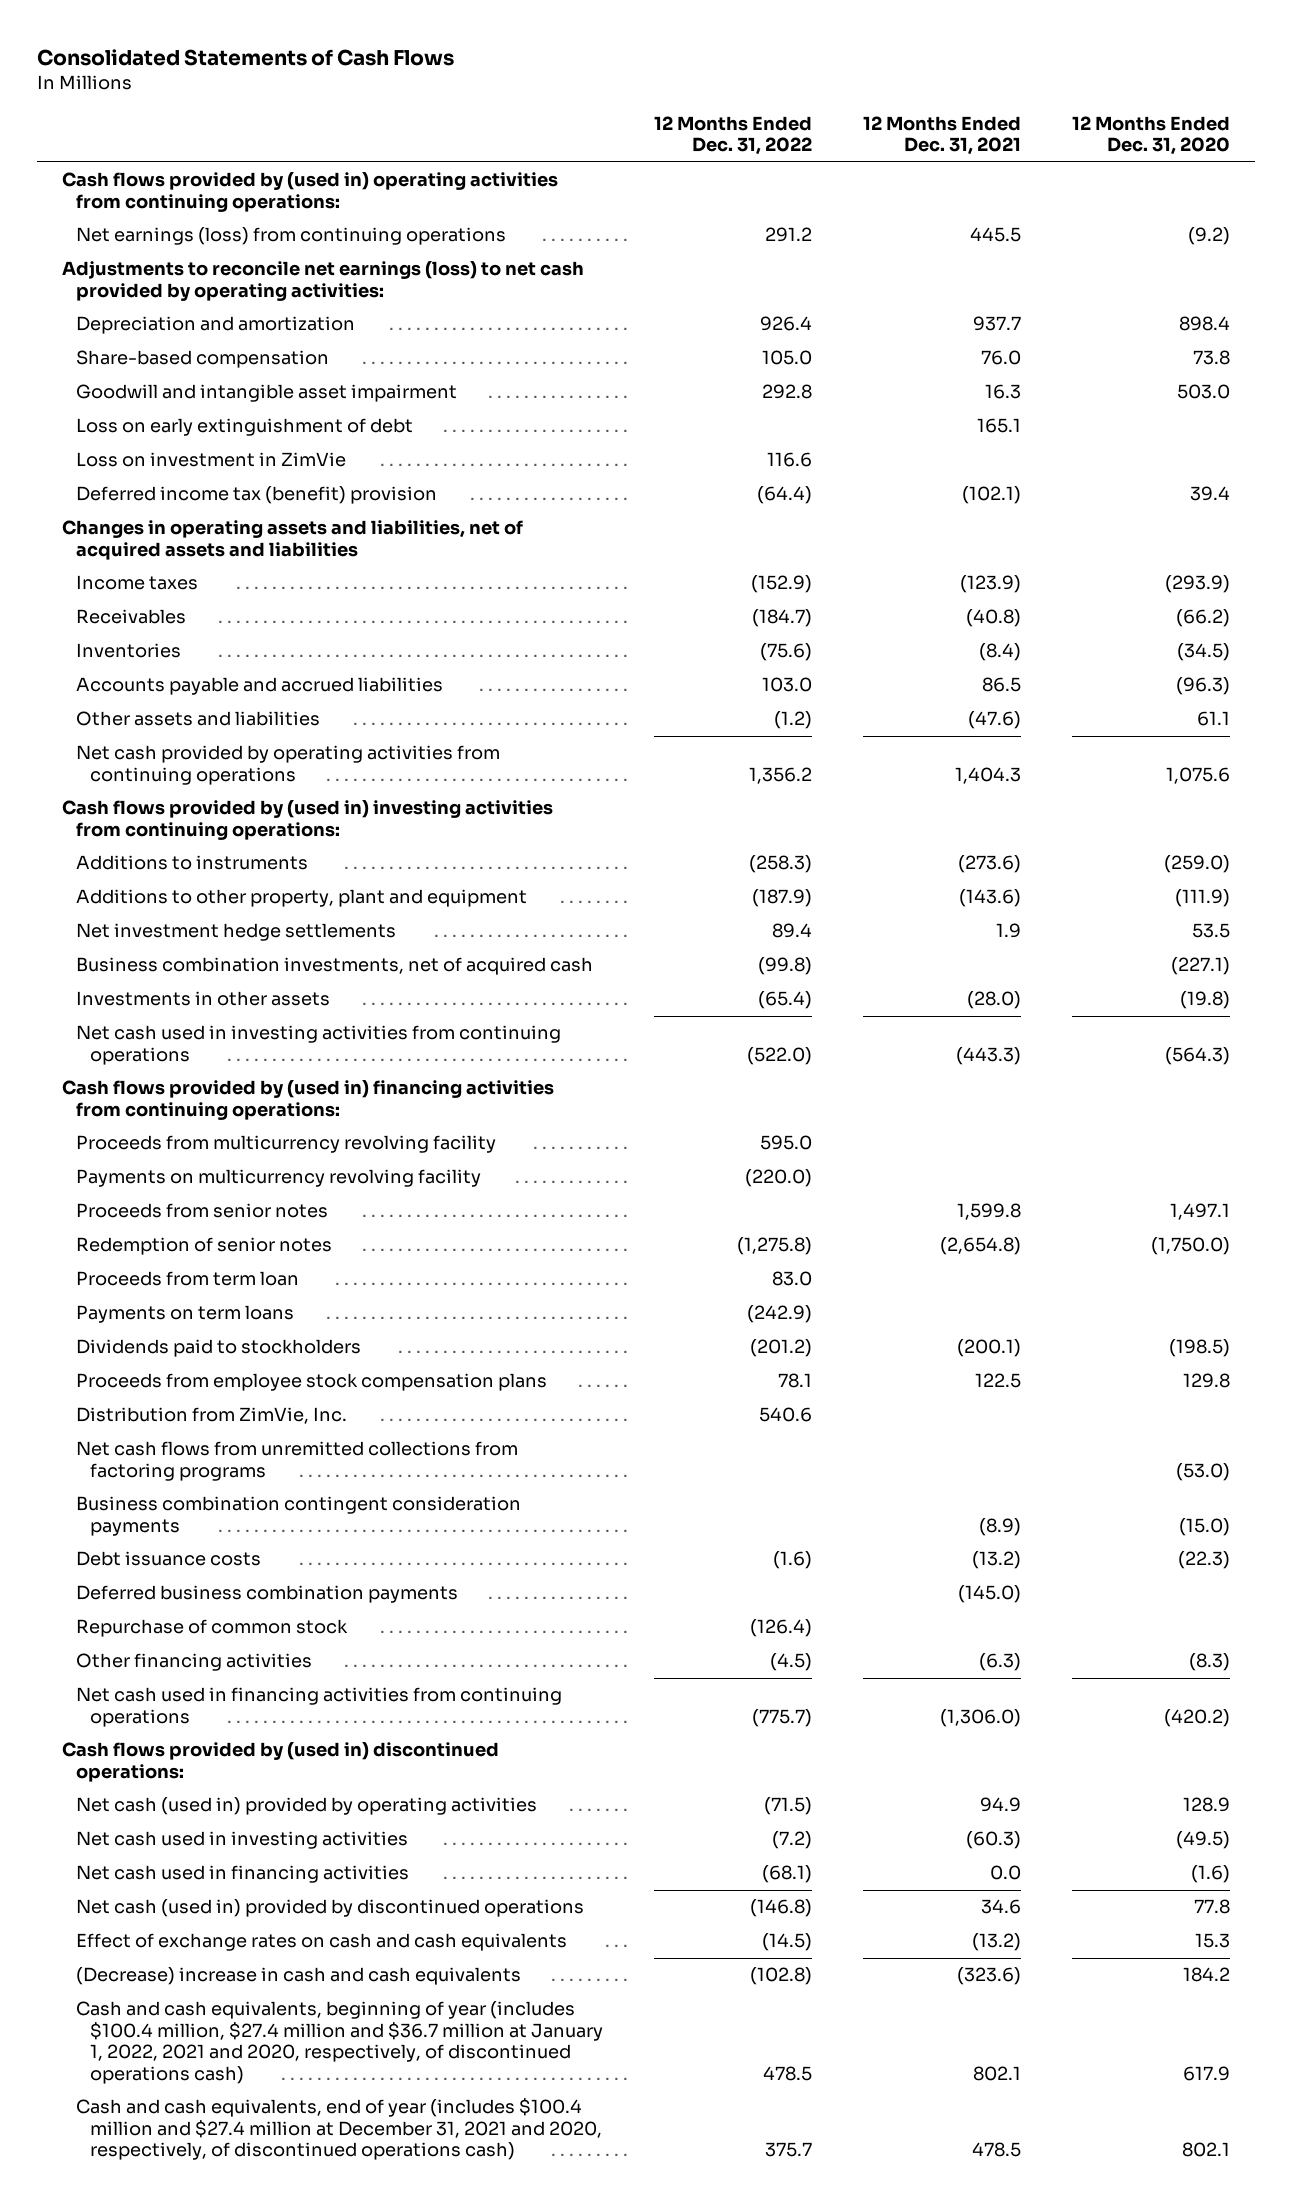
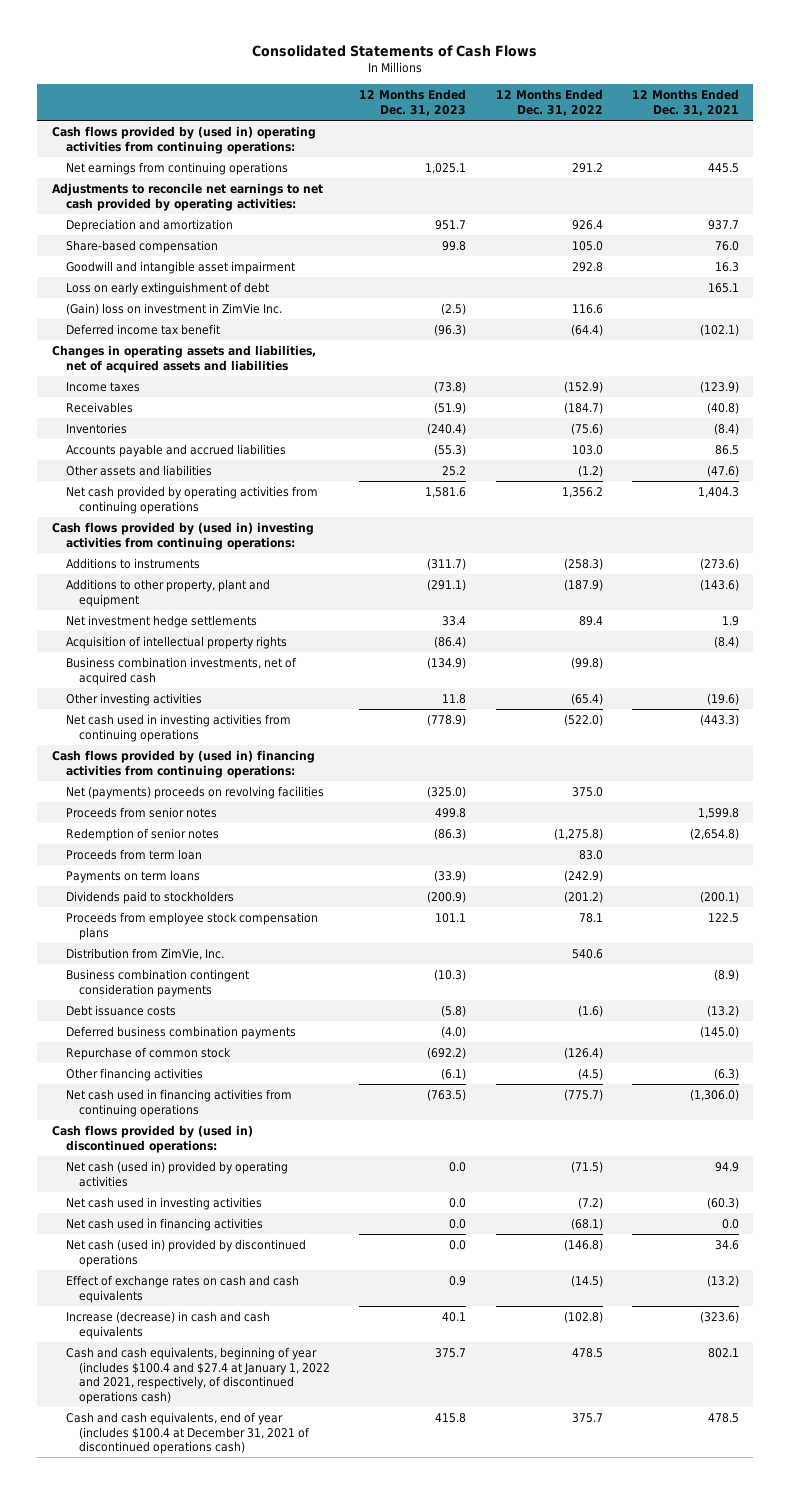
[1071,115,1230,156] 12 Months Ended Dec. 31, 2020 -> none
none -> [359,89,467,116] 12 Months Ended Dec. 31, 2023
[76,227,507,246] Net earnings (loss) from continuing operations -> [65,161,288,175] Net earnings from continuing operations
[62,261,585,301] Adjustments to reconcile net earnings (loss) to net cash provided by operating activities: -> [51,182,323,211] Adjustments to reconcile net earnings to net cash provided by operating activities:
[76,452,347,468] Loss on investment in ZimVie -> [65,302,282,315] (Gain) loss on investment in ZimVie Inc.
[76,486,438,505] Deferred income tax (benefit) provision -> [65,323,220,335] Deferred income tax benefit
none -> [65,635,287,649] Acquisition of intellectual property rights
[76,991,331,1007] Investments in other assets -> none
none -> [65,692,202,706] Other investing activities
[76,1135,497,1154] Proceeds from multicurrency revolving facility -> none
[76,1169,482,1188] Payments on multicurrency revolving facility -> none
none -> [65,785,324,799] Net (payments) proceeds on revolving facilities
[76,1441,519,1481] Net cash flows from unremitted collections from factoring programs -> none
[76,1967,522,1986] (Decrease) increase in cash and cash equivalents -> [65,1310,270,1339] Increase (decrease) in cash and cash equivalents
[76,2001,603,2084] Cash and cash equivalents, beginning of year (includes $100.4 million, $27.4 million and $36.7 million at January 1, 2022, 2021 and 2020, respectively, of discontinued operations cash) -> [65,1346,331,1404] Cash and cash equivalents, beginning of year (includes $100.4 and $27.4 at January 1, 2022 and 2021, respectively, of discontinued operations cash)
[76,2098,602,2161] Cash and cash equivalents, end of year (includes $100.4 million and $27.4 million at December 31, 2021 and 2020, respectively, of discontinued operations cash) -> [65,1411,311,1455] Cash and cash equivalents, end of year (includes $100.4 at December 31, 2021 of discontinued operations cash)

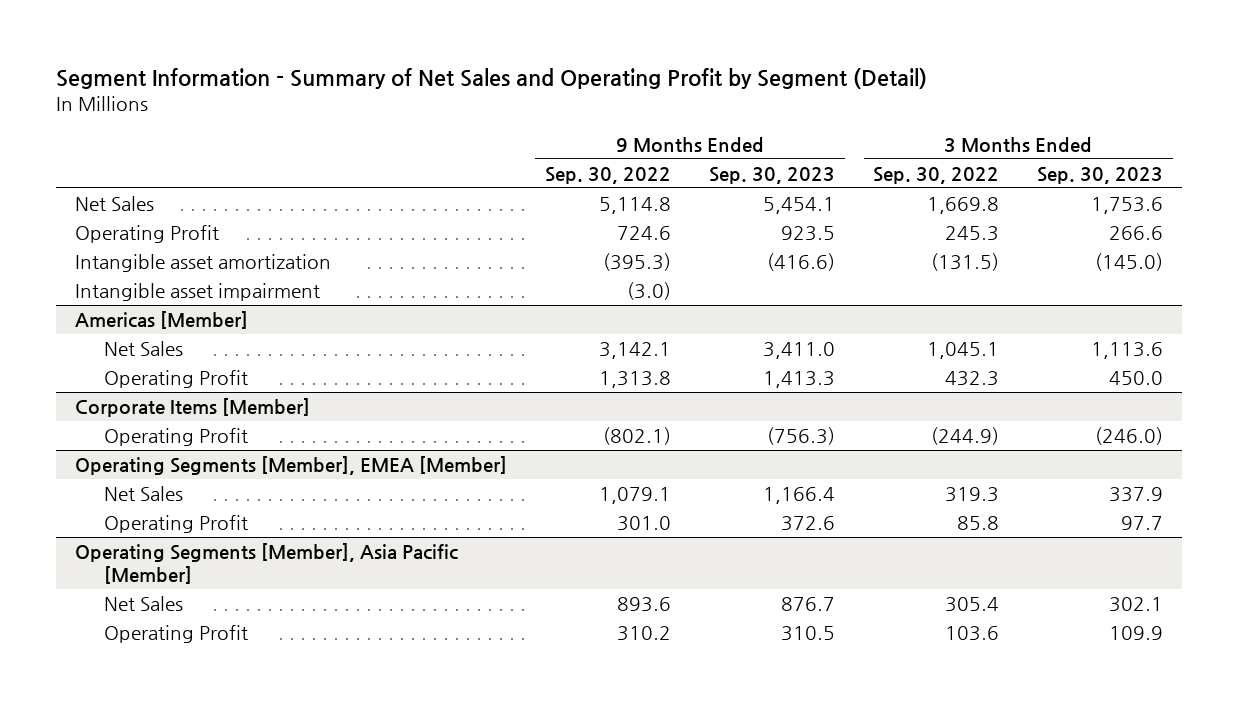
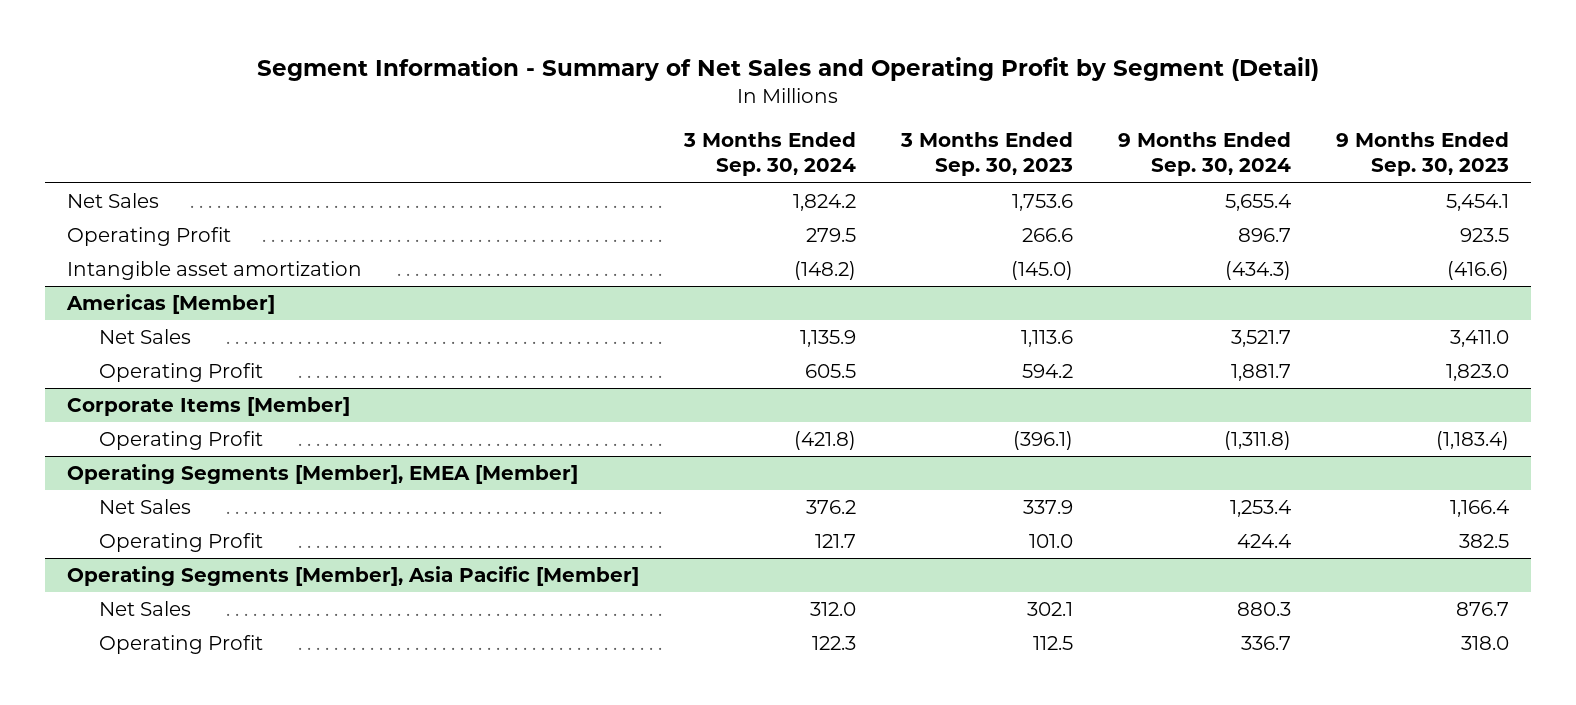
[544,166,671,184] Sep. 30, 2022 -> none
[873,166,1000,184] Sep. 30, 2022 -> none
none -> [683,132,857,177] 3 Months Ended Sep. 30, 2024
none -> [1118,132,1292,177] 9 Months Ended Sep. 30, 2024
[74,283,320,302] Intangible asset impairment -> none
[763,371,836,389] 1,413.3 -> [1446,364,1510,382] 1,823.0
[1109,371,1164,386] 450.0 -> [1022,364,1074,379] 594.2
[767,427,836,446] (756.3) -> [1436,431,1510,451] (1,183.4)
[1095,427,1164,446] (246.0) -> [1013,431,1074,451] (396.1)
[781,516,836,532] 372.6 -> [1459,534,1510,549] 382.5
[1121,516,1164,531] 97.7 -> [1029,534,1074,549] 101.0
[781,626,836,642] 310.5 -> [1461,636,1510,651] 318.0
[1109,626,1164,641] 109.9 -> [1033,636,1074,651] 112.5

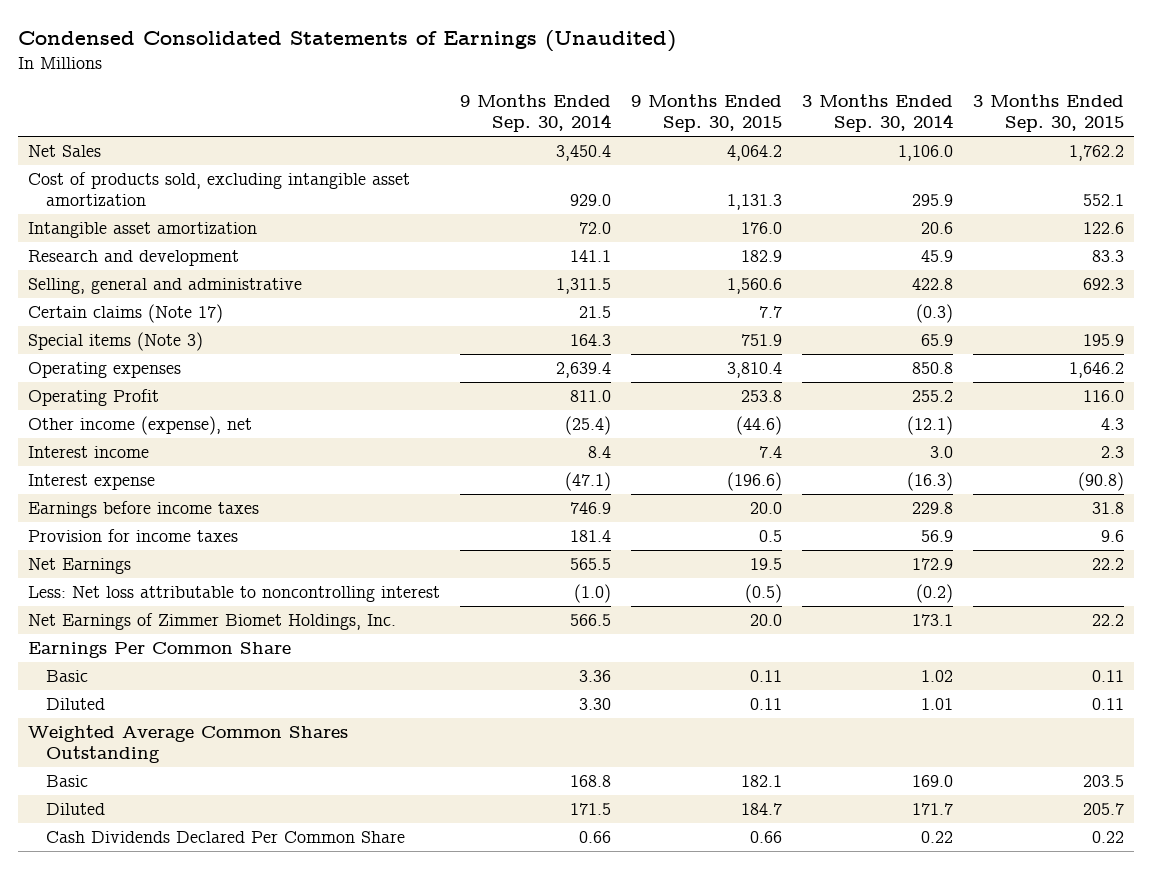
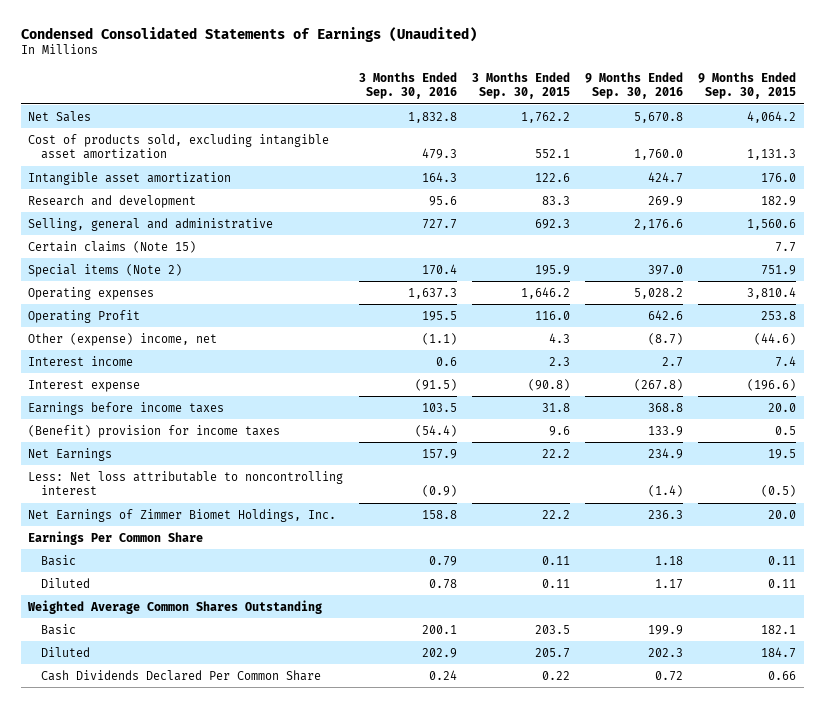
[459,94,611,133] 9 Months Ended Sep. 30, 2014 -> none
[801,94,953,133] 3 Months Ended Sep. 30, 2014 -> none
none -> [358,71,457,99] 3 Months Ended Sep. 30, 2016
none -> [584,71,683,99] 9 Months Ended Sep. 30, 2016
[27,304,223,324] Certain claims (Note 17) -> [28,240,197,253] Certain claims (Note 15)
[27,332,203,352] Special items (Note 3) -> [28,263,183,277] Special items (Note 2)
[27,416,252,436] Other income (expense), net -> [28,332,218,346] Other (expense) income, net
[27,529,238,543] Provision for income taxes -> [28,424,281,438] (Benefit) provision for income taxes

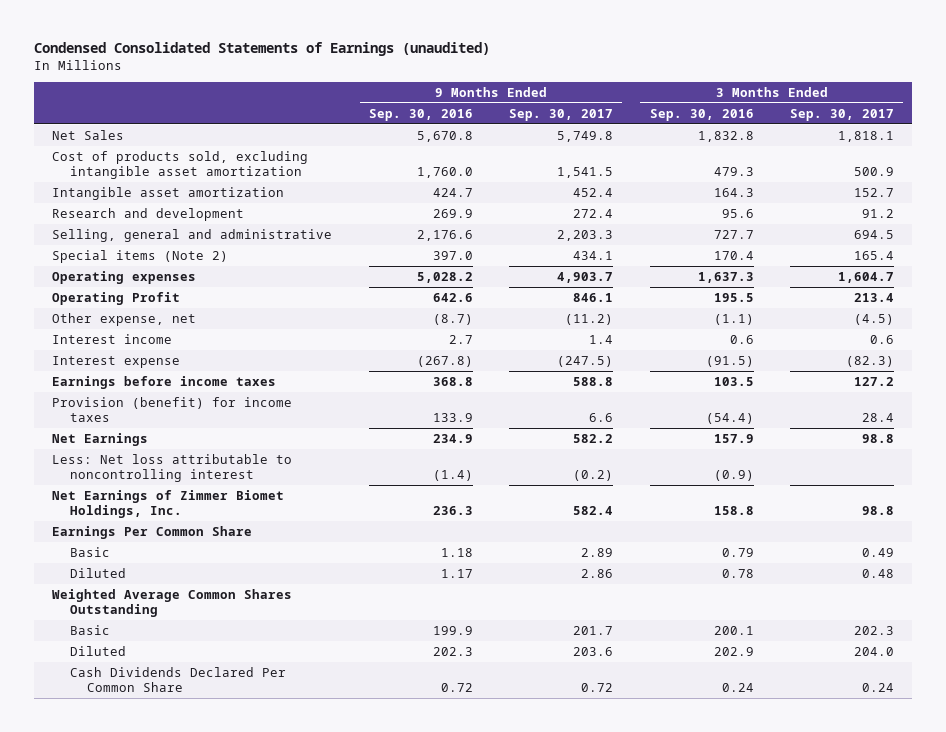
[20,26,477,42] Condensed Consolidated Statements of Earnings (Unaudited) -> [33,42,490,57] Condensed Consolidated Statements of Earnings (unaudited)
[471,71,570,99] 3 Months Ended Sep. 30, 2015 -> none
[698,71,797,99] 9 Months Ended Sep. 30, 2015 -> none
none -> [509,108,614,121] Sep. 30, 2017
none -> [789,108,894,121] Sep. 30, 2017
[28,240,197,253] Certain claims (Note 15) -> none
[28,332,218,346] Other (expense) income, net -> [52,312,197,326] Other expense, net
[28,424,281,438] (Benefit) provision for income taxes -> [52,396,293,423] Provision (benefit) for income taxes

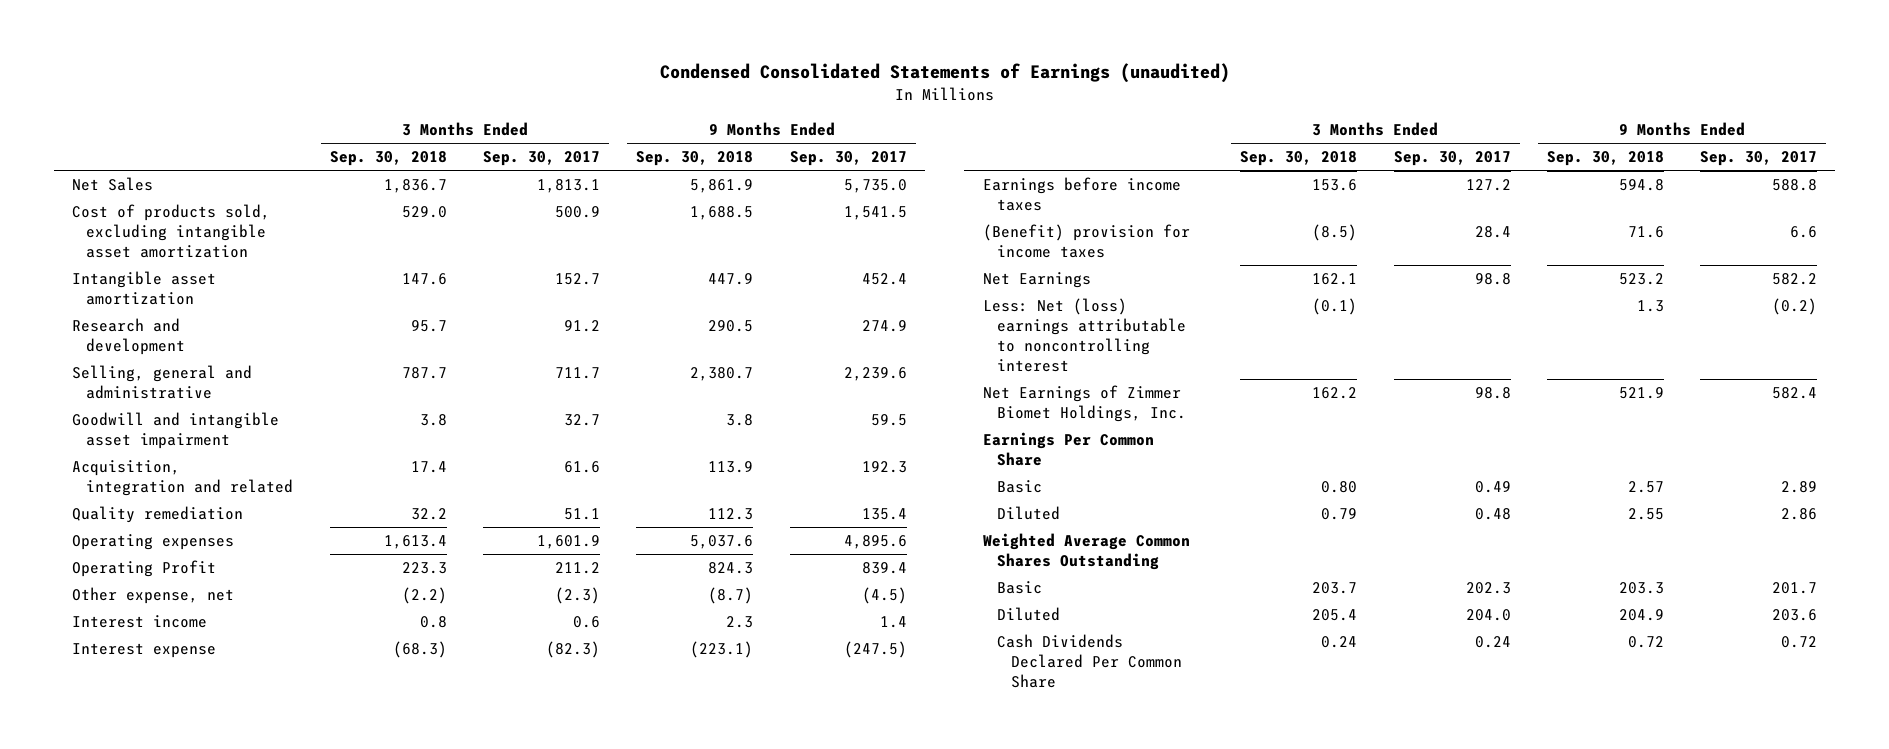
[368,108,473,121] Sep. 30, 2016 -> none
[649,108,754,121] Sep. 30, 2016 -> none
none -> [329,151,447,167] Sep. 30, 2018
none -> [636,151,754,167] Sep. 30, 2018
[557,130,614,142] 5,749.8 -> [843,179,907,194] 5,735.0
[837,130,894,142] 1,818.1 -> [537,179,601,194] 1,813.1
[52,249,229,263] Special items (Note 2) -> none
[573,208,614,218] 272.4 -> [861,320,907,333] 274.9
[557,229,614,241] 2,203.3 -> [843,367,907,382] 2,239.6
[853,229,894,239] 694.5 -> [555,367,601,380] 711.7
none -> [72,412,280,450] Goodwill and intangible asset impairment
none -> [72,460,294,497] Acquisition, integration and related
none -> [72,506,244,524] Quality remediation
[557,271,614,283] 4,903.7 -> [843,535,907,550] 4,895.6
[837,271,894,283] 1,604.7 -> [537,535,601,550] 1,601.9
[573,292,614,302] 846.1 -> [861,562,907,575] 839.4
[853,292,894,302] 213.4 -> [555,562,601,575] 211.2
[565,313,614,325] (11.2) -> [861,587,907,605] (4.5)
[853,313,894,325] (4.5) -> [555,587,601,605] (2.3)
[52,396,293,423] Provision (benefit) for income taxes -> [982,224,1190,259] (Benefit) provision for income taxes
[52,453,293,483] Less: Net loss attributable to noncontrolling interest -> [982,298,1186,373] Less: Net (loss) earnings attributable to noncontrolling interest

